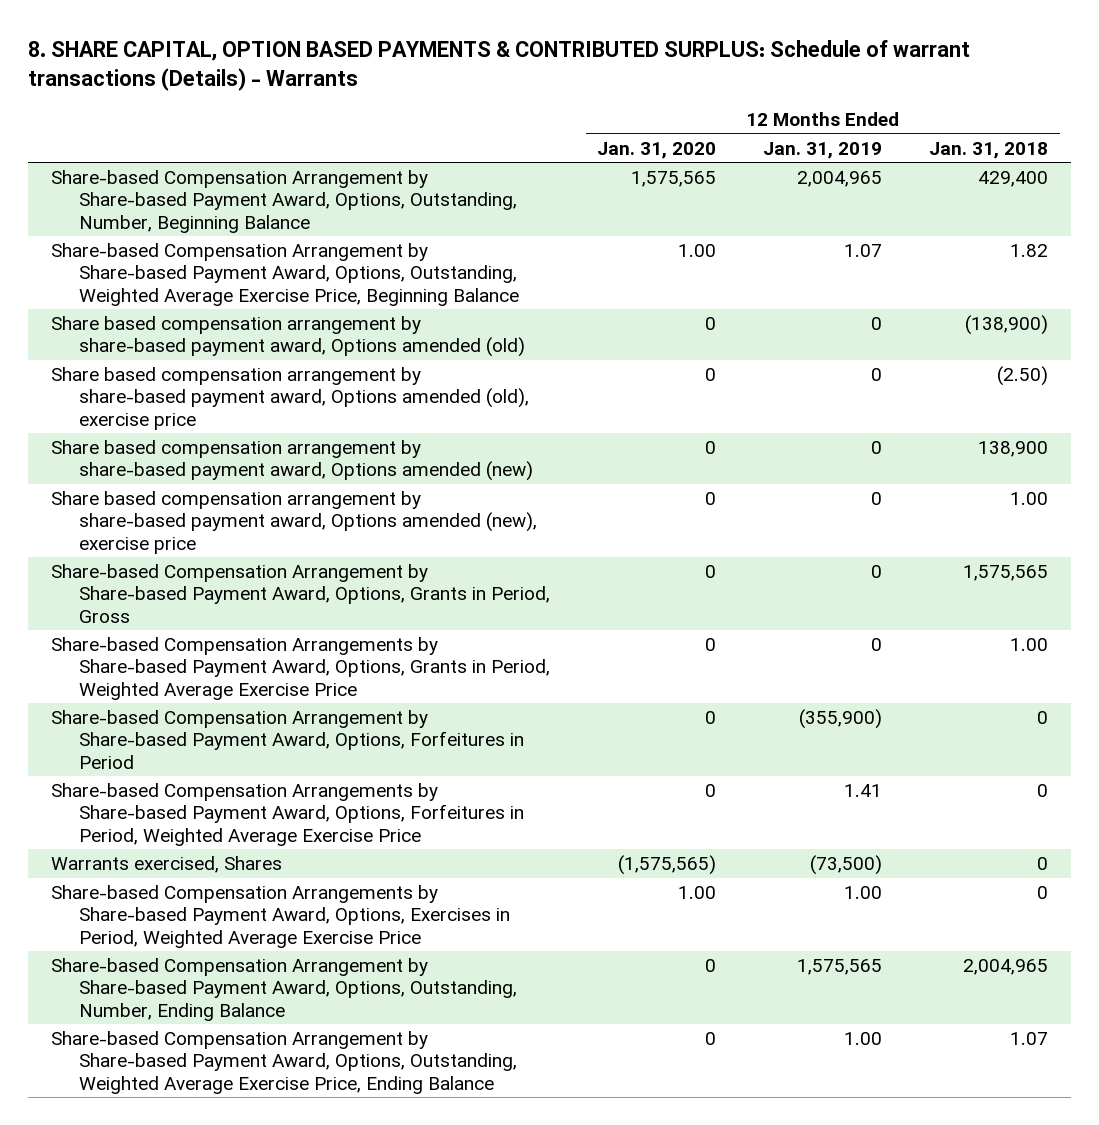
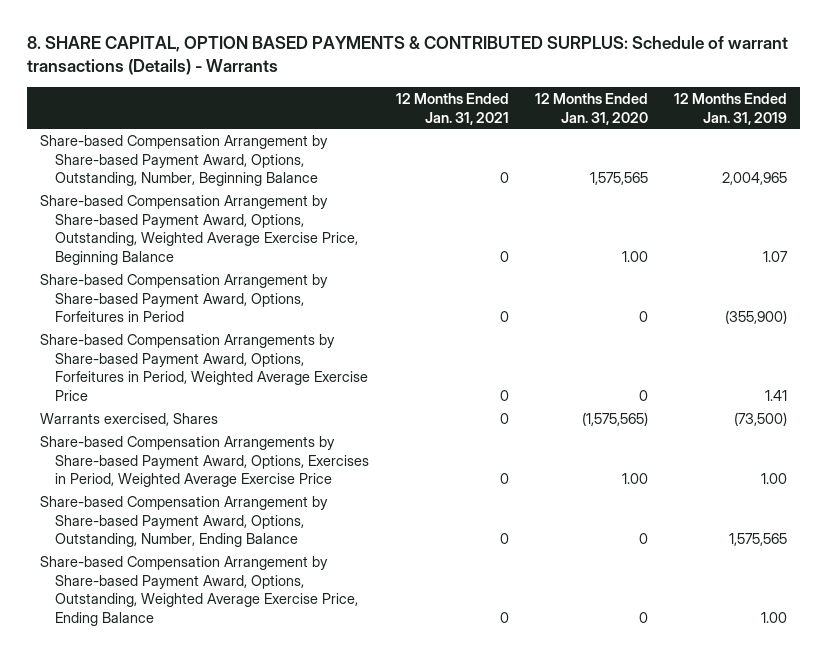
[928,141,1048,159] Jan. 31, 2018 -> none
none -> [395,92,509,125] 12 Months Ended Jan. 31, 2021
[51,315,526,358] Share based compensation arrangement by share-based payment award, Options amended (old) -> none
[51,366,530,430] Share based compensation arrangement by share-based payment award, Options amended (old), exercise price -> none
[51,439,534,482] Share based compensation arrangement by share-based payment award, Options amended (new) -> none
[51,490,538,554] Share based compensation arrangement by share-based payment award, Options amended (new), exercise price -> none
[51,563,551,623] Share-based Compensation Arrangement by Share-based Payment Award, Options, Grants in Period, Gross -> none
[51,636,551,700] Share-based Compensation Arrangements by Share-based Payment Award, Options, Grants in Period, Weighted Average Exercise Price -> none

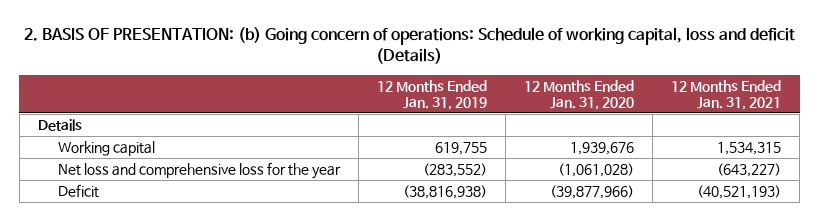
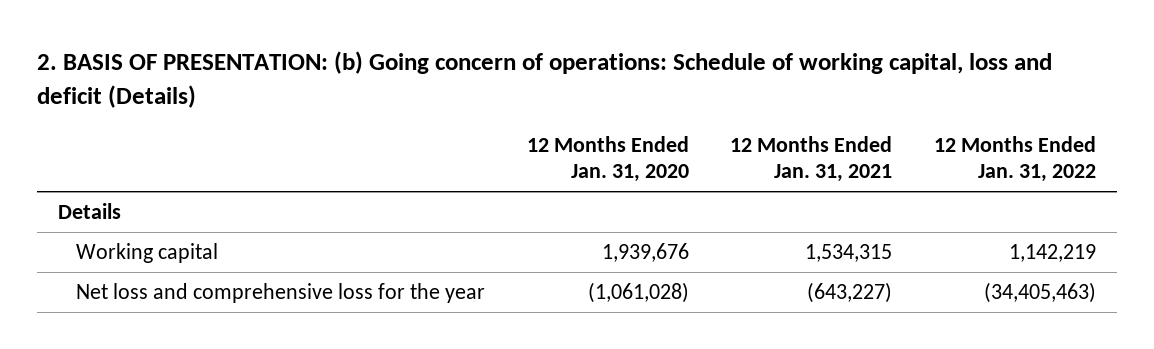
[376,79,487,110] 12 Months Ended Jan. 31, 2019 -> none
none -> [933,135,1096,183] 12 Months Ended Jan. 31, 2022
[57,183,99,198] Deficit -> none

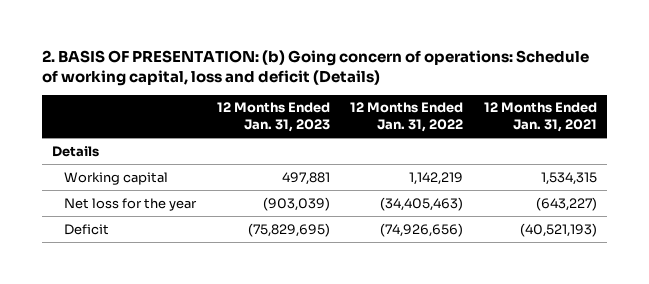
[526,135,689,183] 12 Months Ended Jan. 31, 2020 -> none
none -> [216,102,330,132] 12 Months Ended Jan. 31, 2023
[76,282,486,303] Net loss and comprehensive loss for the year -> [63,197,197,211] Net loss for the year
none -> [63,223,109,235] Deficit

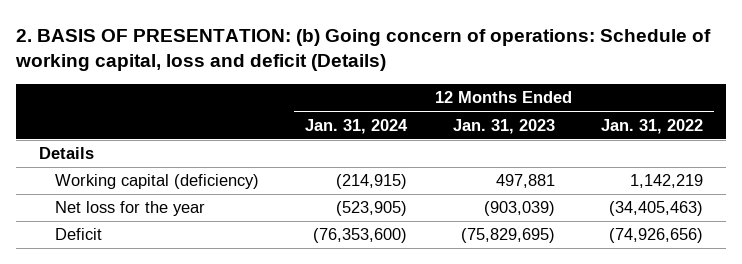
[483,102,597,132] 12 Months Ended Jan. 31, 2021 -> none
none -> [305,118,409,134] Jan. 31, 2024
[63,171,168,185] Working capital -> [55,174,260,190] Working capital (deficiency)

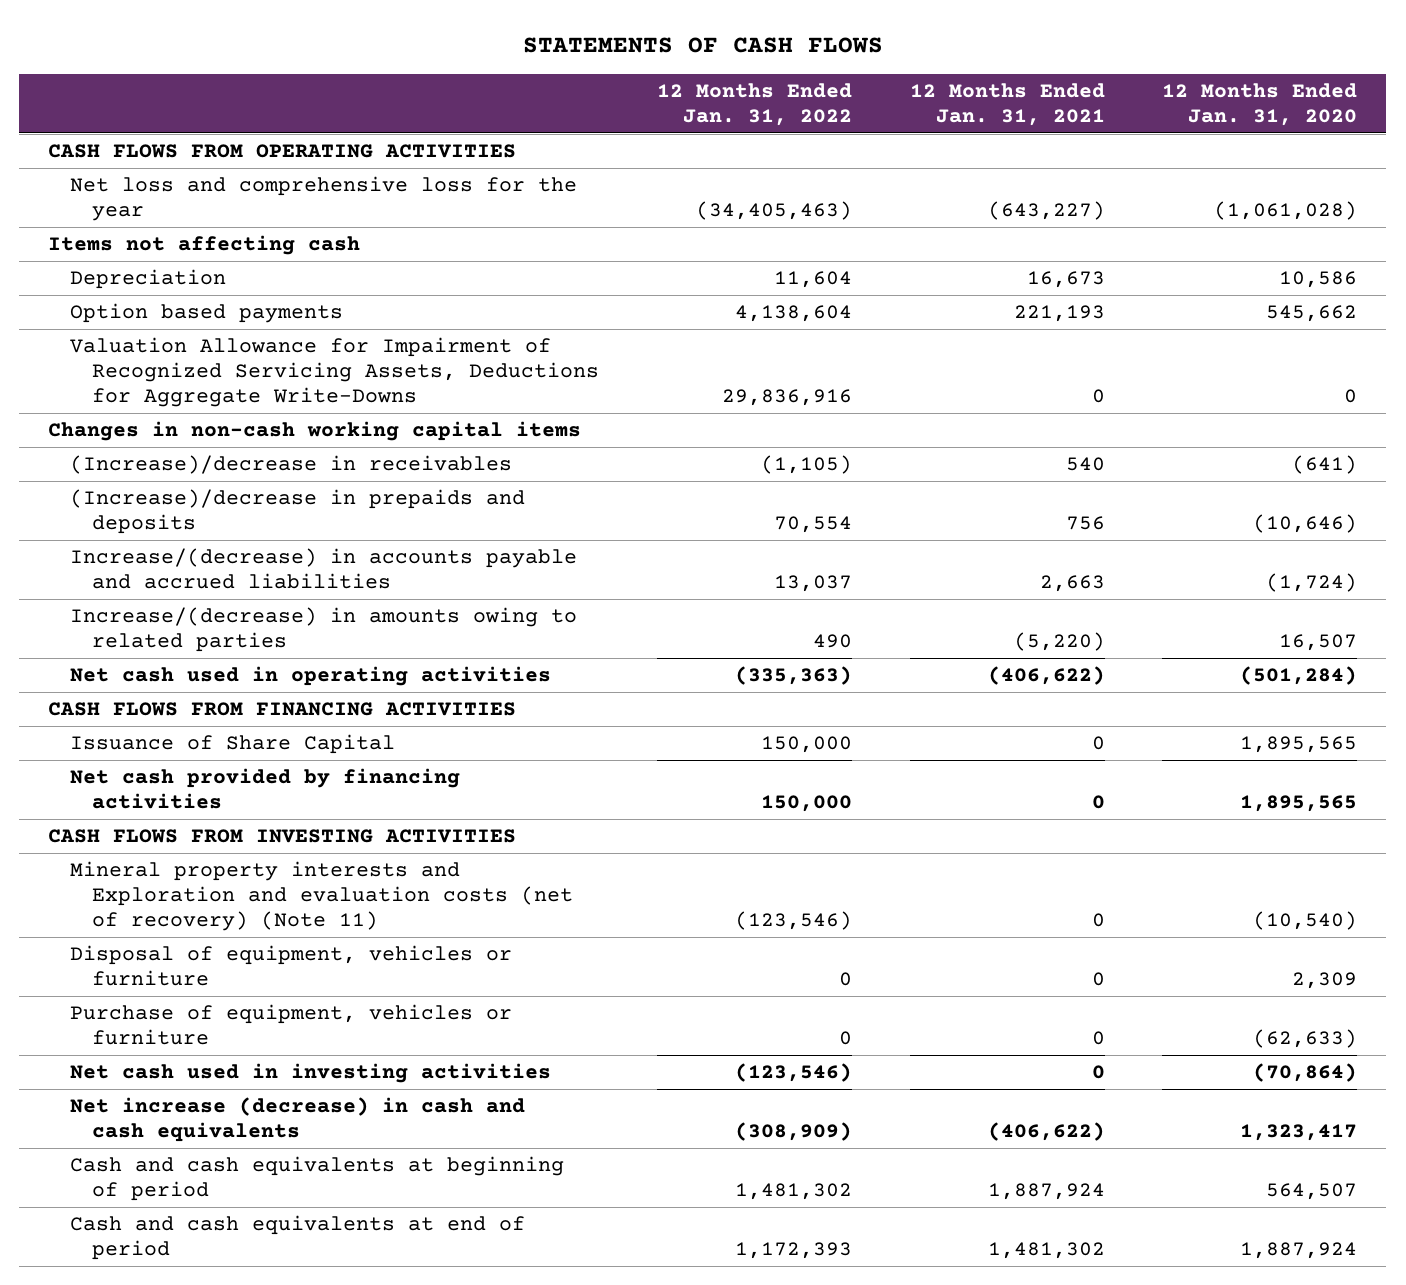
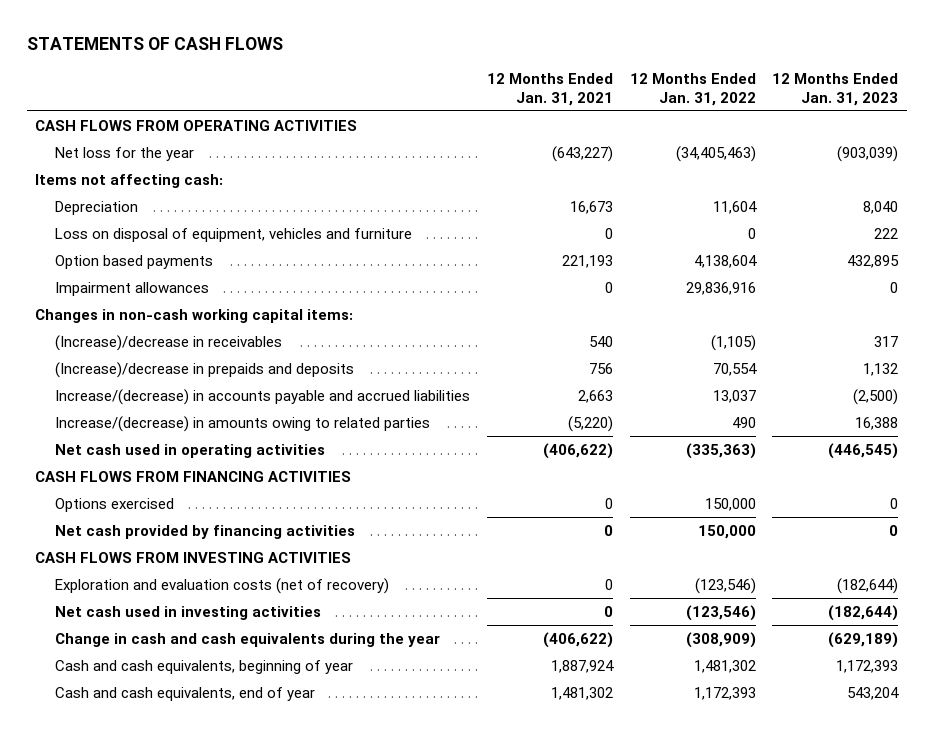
[1162,83,1358,126] 12 Months Ended Jan. 31, 2020 -> none
none -> [772,73,899,106] 12 Months Ended Jan. 31, 2023
[70,176,578,222] Net loss and comprehensive loss for the year -> [54,146,194,161] Net loss for the year
[48,235,361,256] Items not affecting cash -> [35,173,224,188] Items not affecting cash:
none -> [54,227,412,242] Loss on disposal of equipment, vehicles and furniture
[70,337,600,408] Valuation Allowance for Impairment of Recognized Servicing Assets, Deductions for Aggregate Write-Downs -> [54,281,209,296] Impairment allowances
[48,421,582,442] Changes in non-cash working capital items -> [35,308,354,323] Changes in non-cash working capital items:
[70,734,396,755] Issuance of Share Capital -> none
none -> [54,497,174,512] Options exercised
[70,945,513,987] Disposal of equipment, vehicles or furniture -> none
[70,1004,513,1046] Purchase of equipment, vehicles or furniture -> none
[70,861,574,932] Mineral property interests and Exploration and evaluation costs (net of recovery) (Note 11) -> [54,577,389,594] Exploration and evaluation costs (net of recovery)
[70,1097,526,1143] Net increase (decrease) in cash and cash equivalents -> [54,632,440,647] Change in cash and cash equivalents during the year
[70,1156,565,1202] Cash and cash equivalents at beginning of period -> [54,659,353,674] Cash and cash equivalents, beginning of year
[70,1215,526,1261] Cash and cash equivalents at end of period -> [54,686,315,701] Cash and cash equivalents, end of year

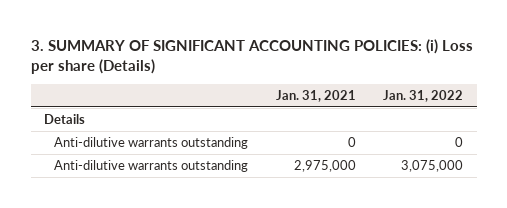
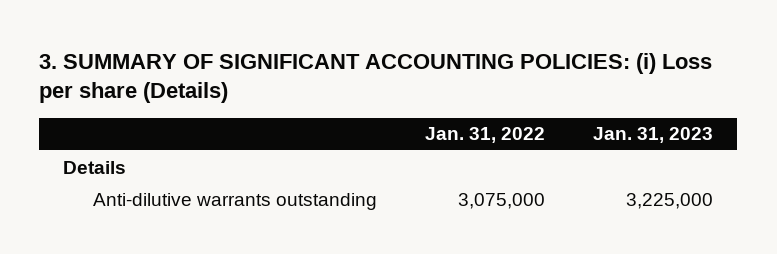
[275,90,356,103] Jan. 31, 2021 -> none
none -> [593,127,714,144] Jan. 31, 2023
[54,137,249,150] Anti-dilutive warrants outstanding -> none

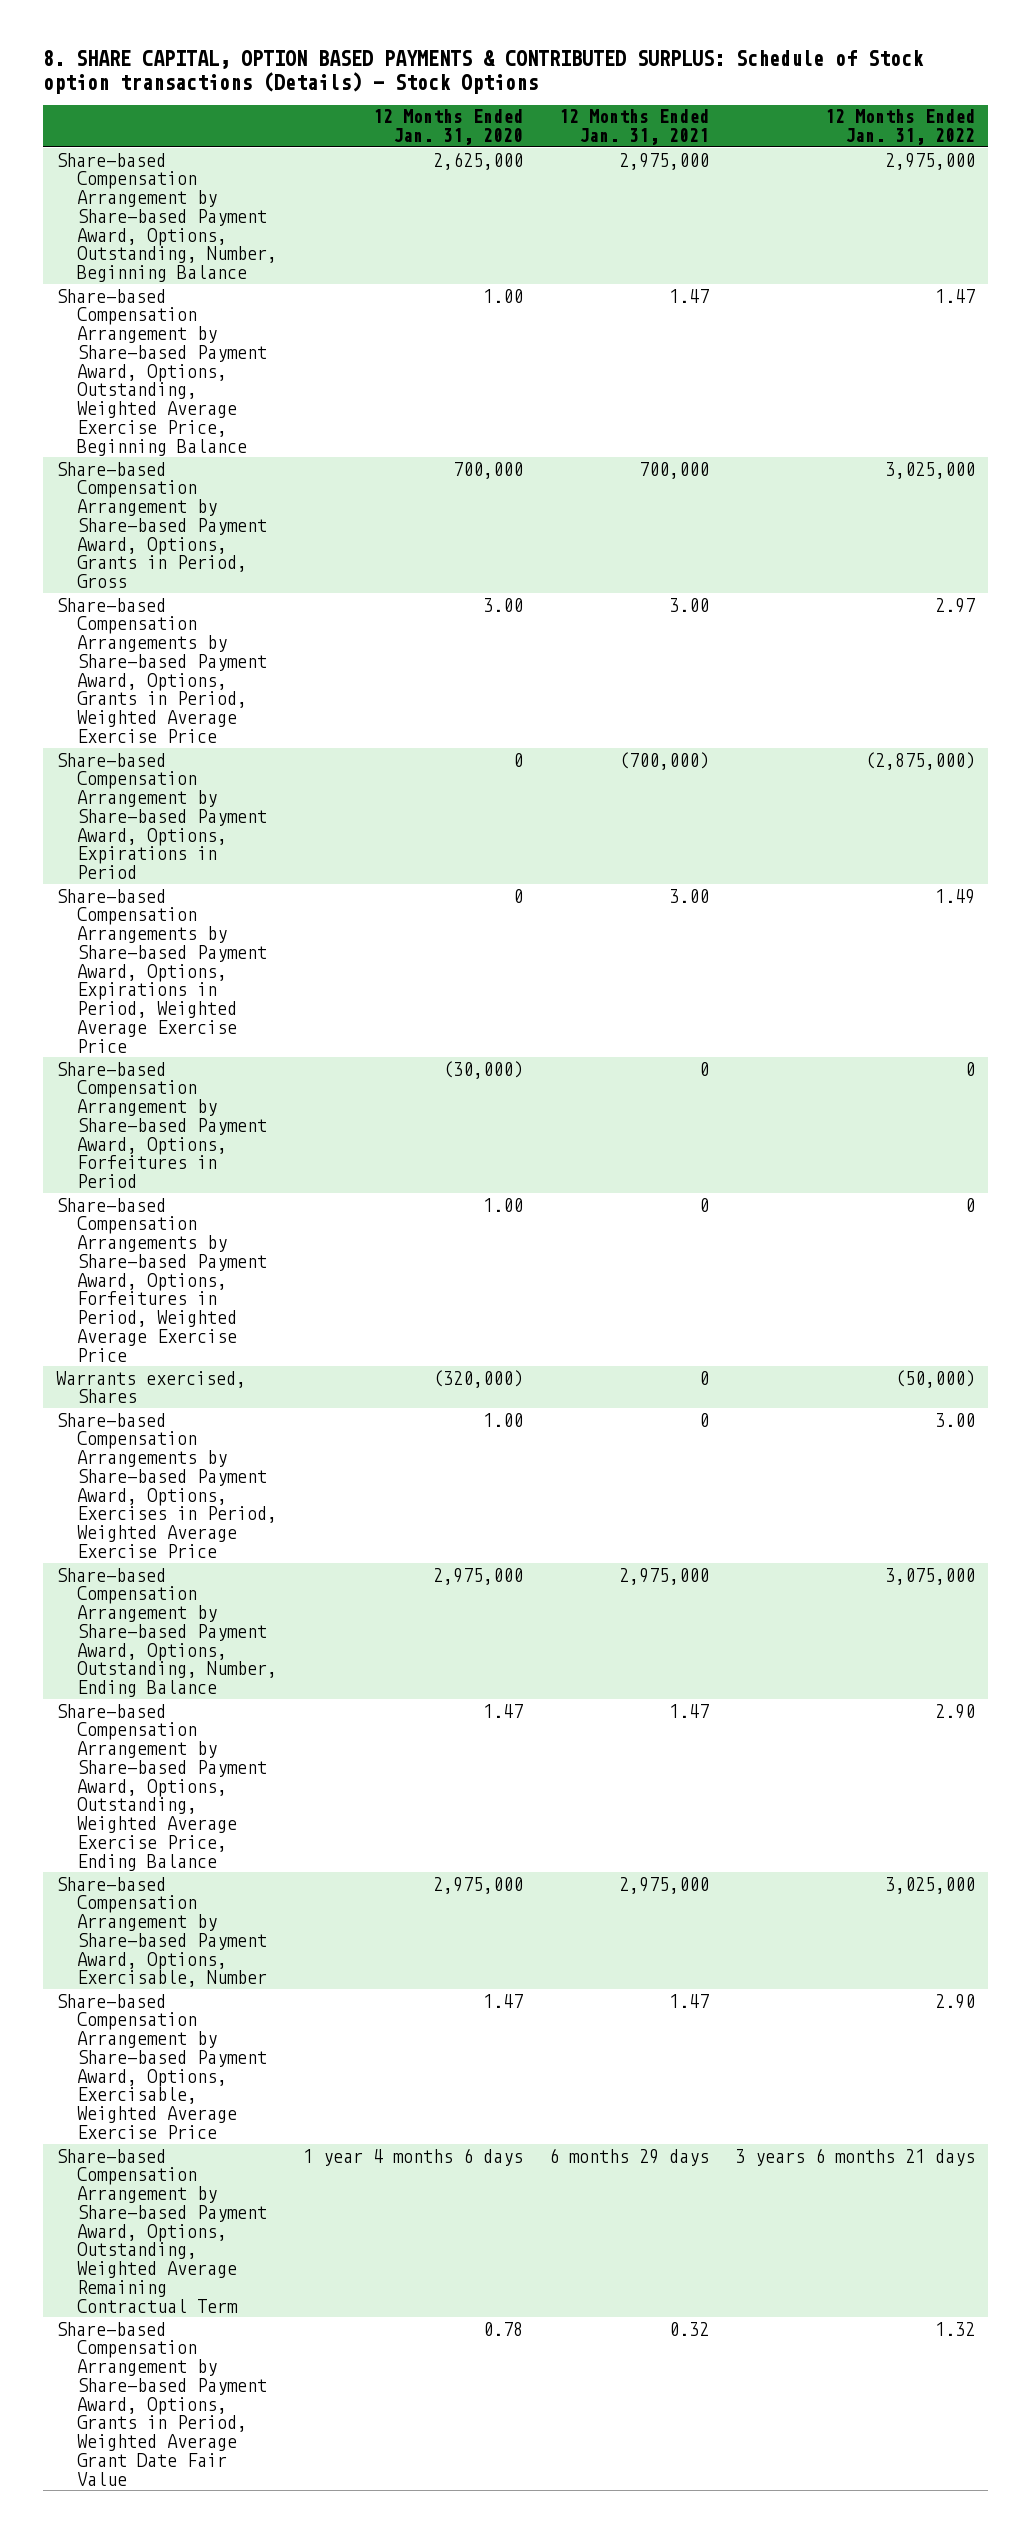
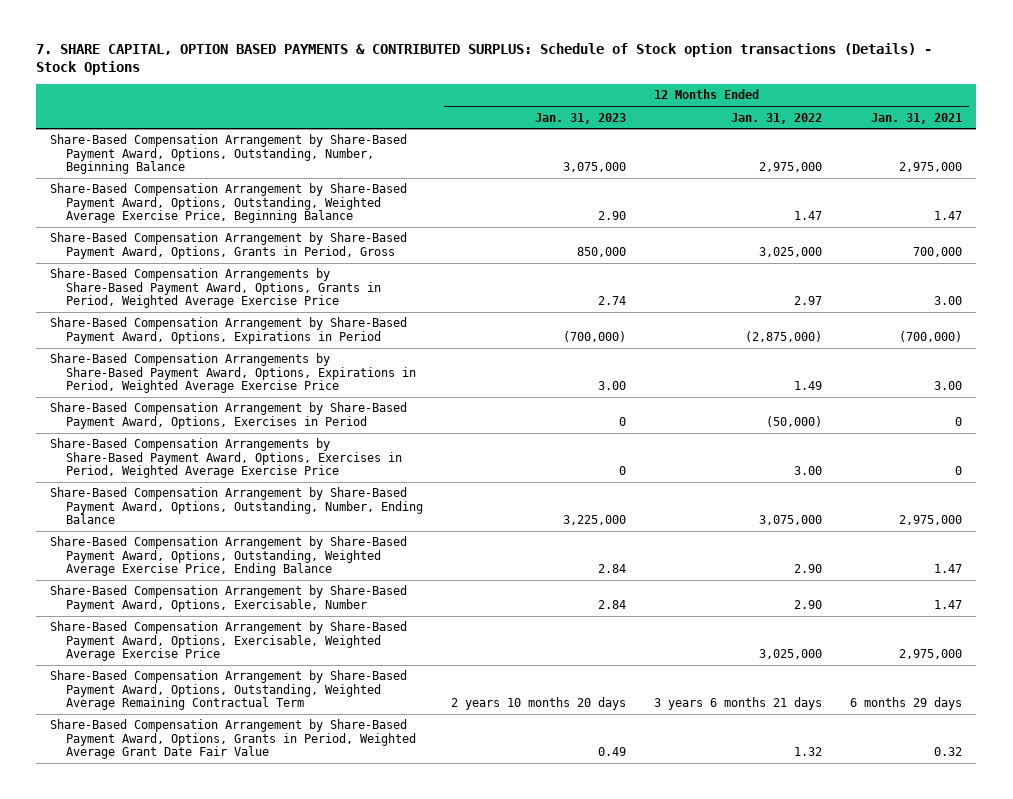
[43,50,925,94] 8. SHARE CAPITAL, OPTION BASED PAYMENTS & CONTRIBUTED SURPLUS: Schedule of Stock option transactions (Details) - Stock Options -> [36,43,933,76] 7. SHARE CAPITAL, OPTION BASED PAYMENTS & CONTRIBUTED SURPLUS: Schedule of Stock option transactions (Details) - Stock Options
[372,109,523,145] 12 Months Ended Jan. 31, 2020 -> none
none -> [535,112,627,124] Jan. 31, 2023
[56,1061,267,1189] Share-based Compensation Arrangement by Share-based Payment Award, Options, Forfeitures in Period -> none
[56,1197,267,1362] Share-based Compensation Arrangements by Share-based Payment Award, Options, Forfeitures in Period, Weighted Average Exercise Price -> none
[56,152,277,283] Share-based Compensation Arrangement by Share-based Payment Award, Options, Outstanding, Number, Beginning Balance -> [50,134,408,175] Share-Based Compensation Arrangement by Share-Based Payment Award, Options, Outstanding, Number, Beginning Balance
[56,288,267,456] Share-based Compensation Arrangement by Share-based Payment Award, Options, Outstanding, Weighted Average Exercise Price, Beginning Balance -> [50,183,408,224] Share-Based Compensation Arrangement by Share-Based Payment Award, Options, Outstanding, Weighted Average Exercise Price, Beginning Balance
[56,461,267,589] Share-based Compensation Arrangement by Share-based Payment Award, Options, Grants in Period, Gross -> [50,232,408,259] Share-Based Compensation Arrangement by Share-Based Payment Award, Options, Grants in Period, Gross
[56,597,267,743] Share-based Compensation Arrangements by Share-based Payment Award, Options, Grants in Period, Weighted Average Exercise Price -> [50,268,382,309] Share-Based Compensation Arrangements by Share-Based Payment Award, Options, Grants in Period, Weighted Average Exercise Price
[56,752,267,880] Share-based Compensation Arrangement by Share-based Payment Award, Options, Expirations in Period -> [50,317,408,344] Share-Based Compensation Arrangement by Share-Based Payment Award, Options, Expirations in Period
[56,888,267,1053] Share-based Compensation Arrangements by Share-based Payment Award, Options, Expirations in Period, Weighted Average Exercise Price -> [50,353,417,394] Share-Based Compensation Arrangements by Share-Based Payment Award, Options, Expirations in Period, Weighted Average Exercise Price
[56,1370,247,1404] Warrants exercised, Shares -> [50,402,408,429] Share-Based Compensation Arrangement by Share-Based Payment Award, Options, Exercises in Period
[56,1412,277,1558] Share-based Compensation Arrangements by Share-based Payment Award, Options, Exercises in Period, Weighted Average Exercise Price -> [50,438,403,479] Share-Based Compensation Arrangements by Share-Based Payment Award, Options, Exercises in Period, Weighted Average Exercise Price
[56,1567,277,1698] Share-based Compensation Arrangement by Share-based Payment Award, Options, Outstanding, Number, Ending Balance -> [50,487,424,525] Share-Based Compensation Arrangement by Share-Based Payment Award, Options, Outstanding, Number, Ending Balance
[56,1703,267,1871] Share-based Compensation Arrangement by Share-based Payment Award, Options, Outstanding, Weighted Average Exercise Price, Ending Balance -> [50,536,408,577] Share-Based Compensation Arrangement by Share-Based Payment Award, Options, Outstanding, Weighted Average Exercise Price, Ending Balance
[56,1876,267,1988] Share-based Compensation Arrangement by Share-based Payment Award, Options, Exercisable, Number -> [50,585,408,612] Share-Based Compensation Arrangement by Share-Based Payment Award, Options, Exercisable, Number
[618,1876,709,1894] 2,975,000 -> [934,599,963,609] 1.47
[884,1876,975,1894] 3,025,000 -> [794,599,823,609] 2.90
[56,1993,267,2139] Share-based Compensation Arrangement by Share-based Payment Award, Options, Exercisable, Weighted Average Exercise Price -> [50,621,408,662] Share-Based Compensation Arrangement by Share-Based Payment Award, Options, Exercisable, Weighted Average Exercise Price
[668,1993,709,2008] 1.47 -> [899,649,963,660] 2,975,000
[934,1993,975,2009] 2.90 -> [759,649,823,660] 3,025,000
[56,2148,267,2313] Share-based Compensation Arrangement by Share-based Payment Award, Options, Outstanding, Weighted Average Remaining Contractual Term -> [50,670,408,711] Share-Based Compensation Arrangement by Share-Based Payment Award, Options, Outstanding, Weighted Average Remaining Contractual Term
[56,2321,267,2486] Share-based Compensation Arrangement by Share-based Payment Award, Options, Grants in Period, Weighted Average Grant Date Fair Value -> [50,719,417,760] Share-Based Compensation Arrangement by Share-Based Payment Award, Options, Grants in Period, Weighted Average Grant Date Fair Value

